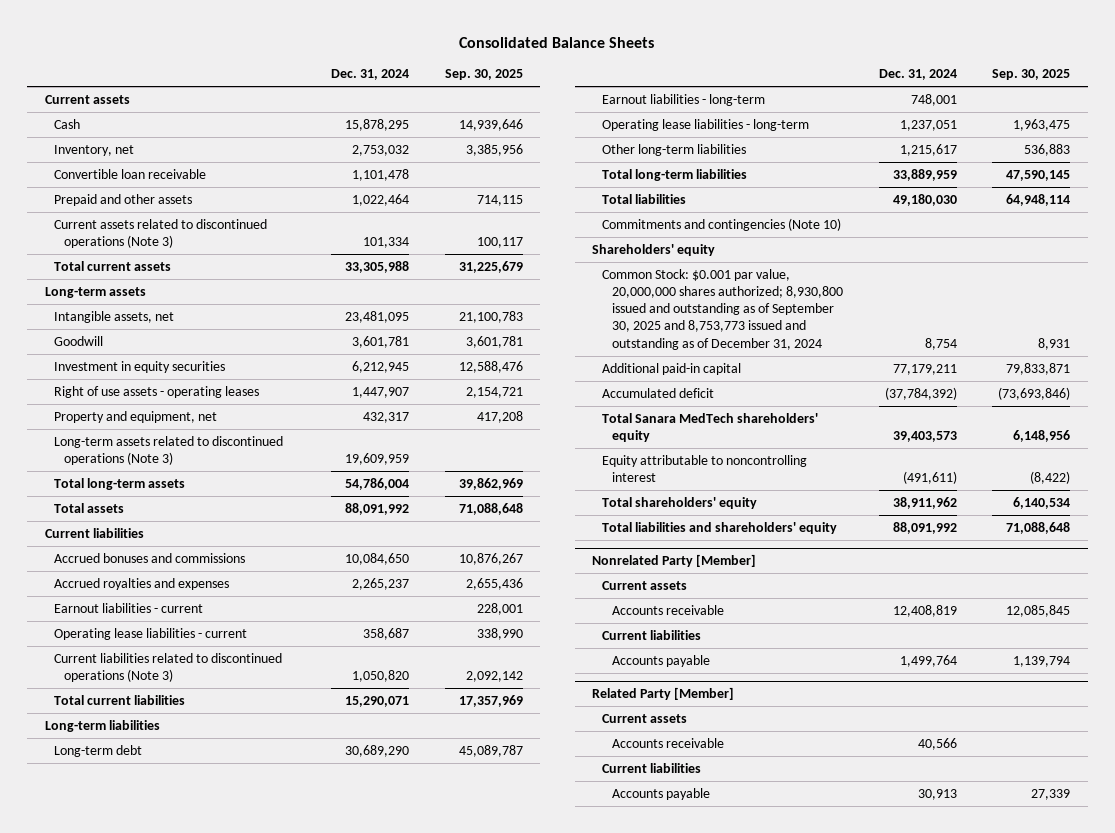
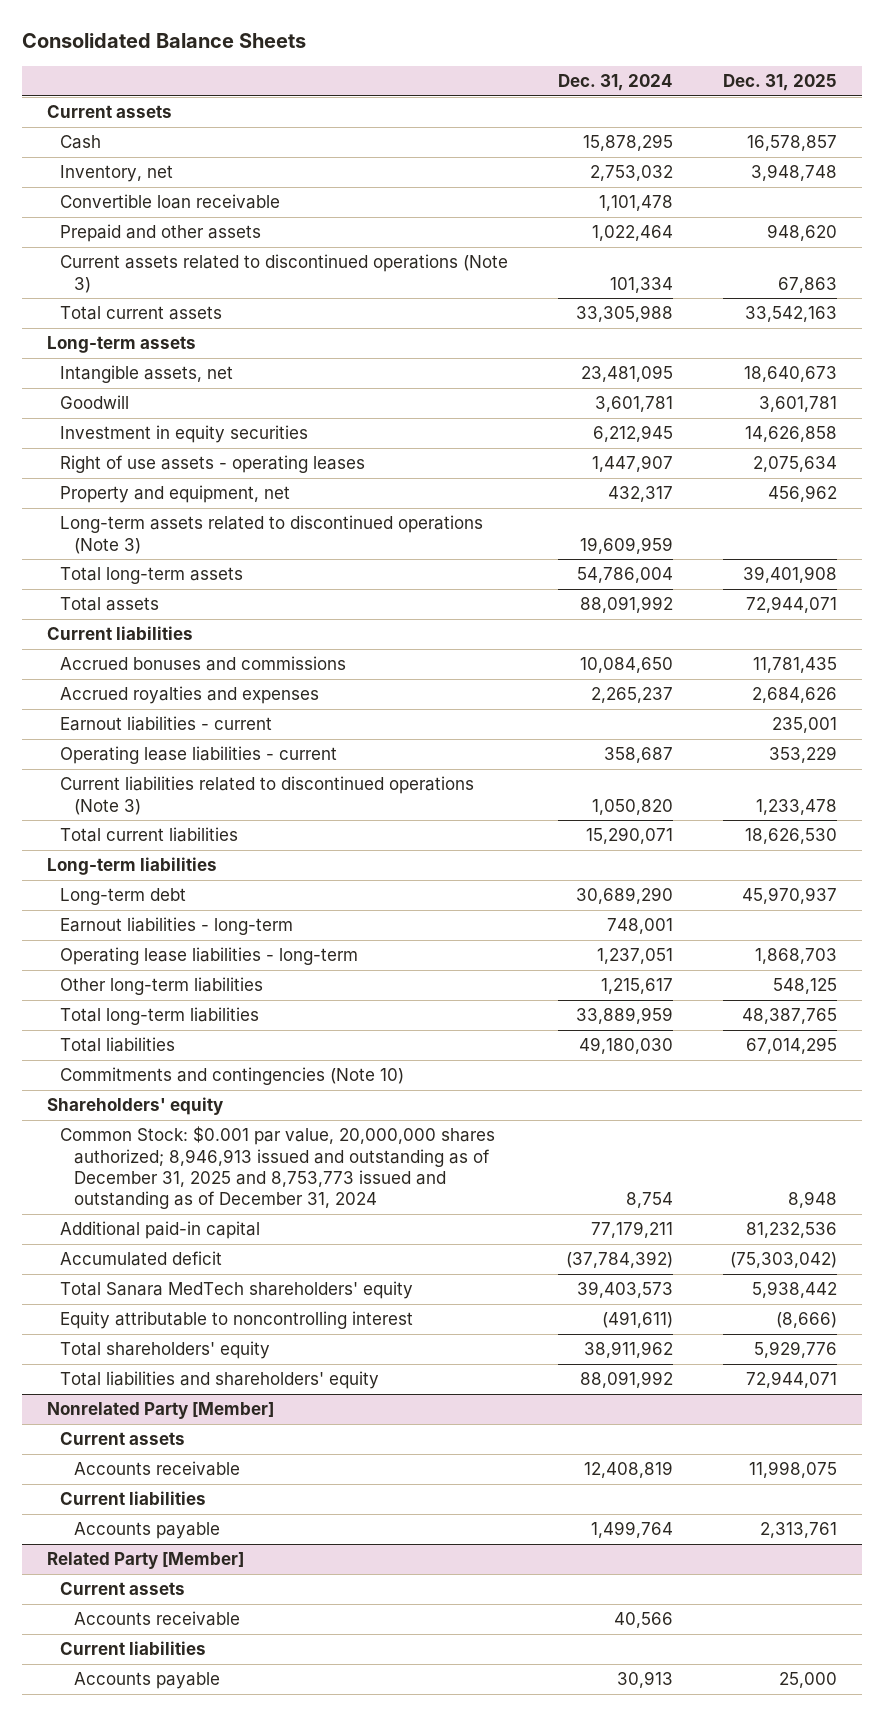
[444,69,523,81] Sep. 30, 2025 -> none
none -> [723,74,838,92] Dec. 31, 2025
[602,268,844,350] Common Stock: $0.001 par value, 20,000,000 shares authorized; 8,930,800 issued and outstanding as of September 30, 2025 and 8,753,773 issued and outstanding as of December 31, 2024 -> [60,1126,496,1209] Common Stock: $0.001 par value, 20,000,000 shares authorized; 8,946,913 issued and outstanding as of December 31, 2025 and 8,753,773 issued and outstanding as of December 31, 2024

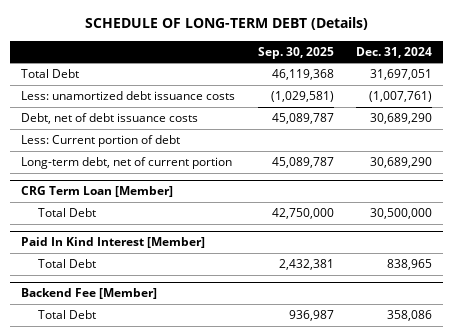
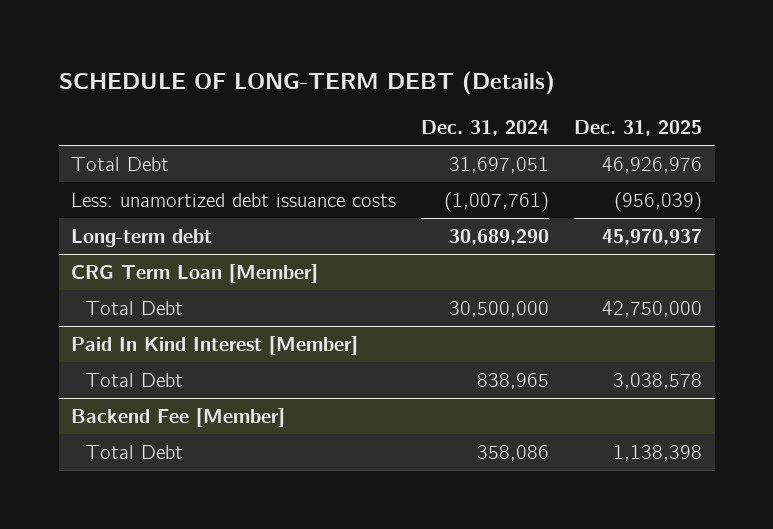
[257,46,334,59] Sep. 30, 2025 -> none
none -> [574,119,703,136] Dec. 31, 2025
[21,135,181,148] Less: Current portion of debt -> none
[21,157,233,170] Long-term debt, net of current portion -> none
[21,113,199,125] Debt, net of debt issuance costs -> [71,229,213,248] Long-term debt

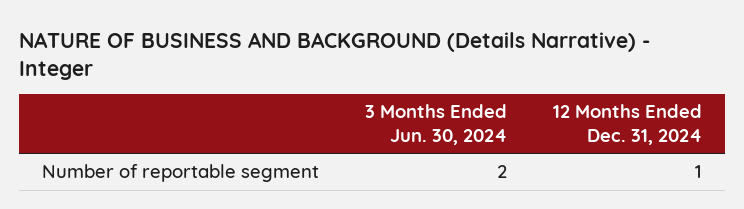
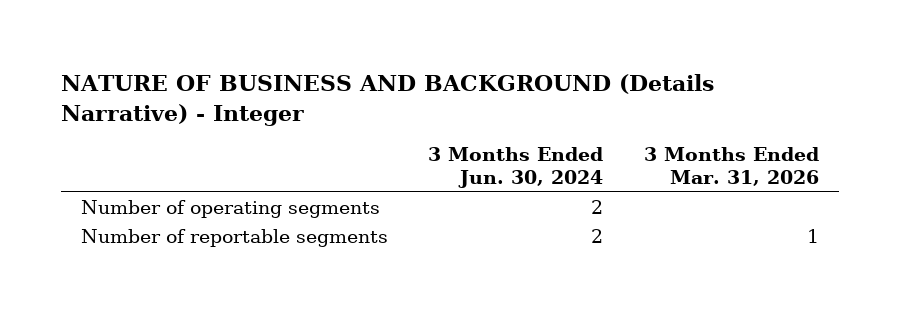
[553,104,703,146] 12 Months Ended Dec. 31, 2024 -> none
none -> [643,147,819,186] 3 Months Ended Mar. 31, 2026
none -> [81,199,381,218] Number of operating segments
[42,164,320,183] Number of reportable segment -> [81,228,389,247] Number of reportable segments

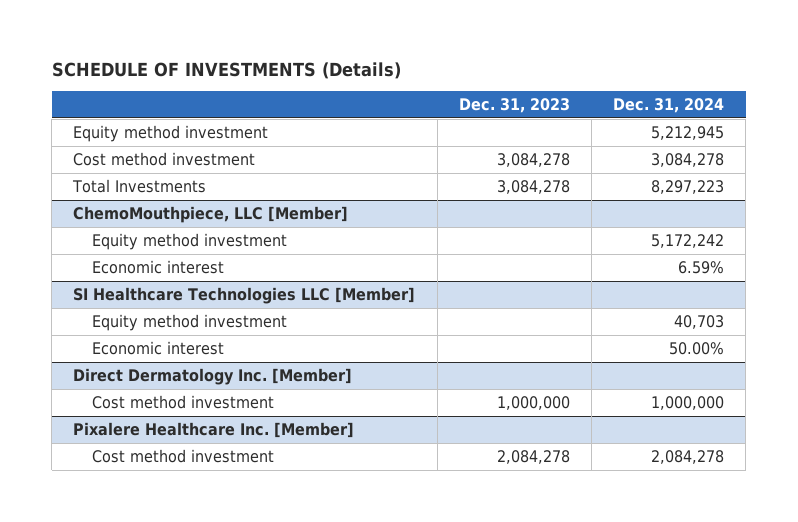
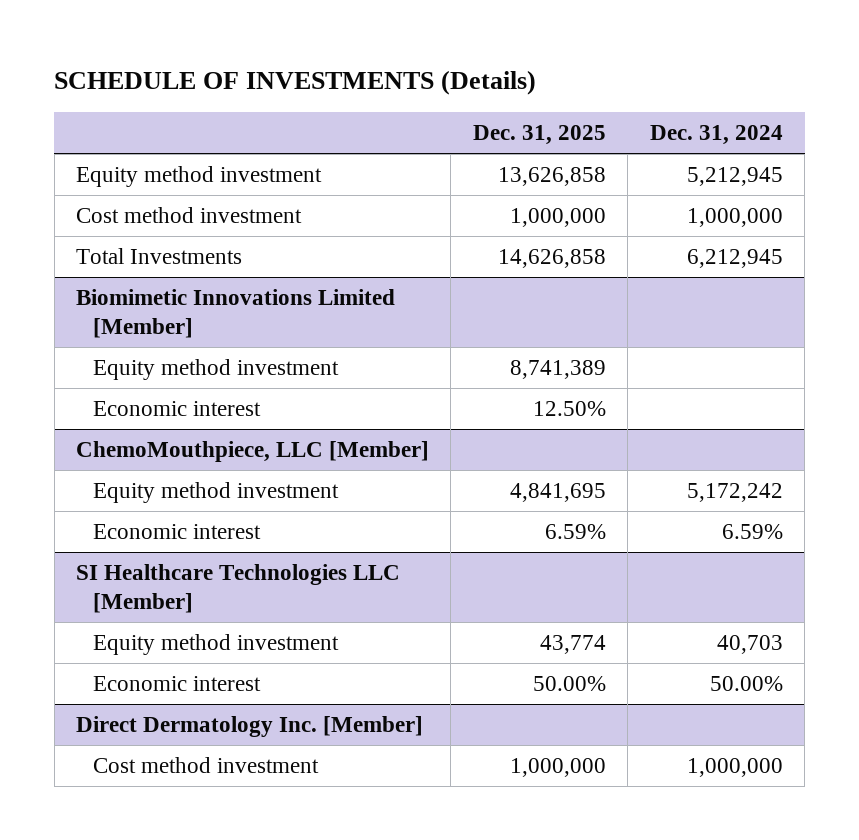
[458,98,570,114] Dec. 31, 2023 -> none
none -> [472,125,606,146] Dec. 31, 2025
[651,152,725,167] 3,084,278 -> [686,207,783,227] 1,000,000
[651,179,725,194] 8,297,223 -> [686,248,783,268] 6,212,945
none -> [76,288,396,339] Biomimetic Innovations Limited [Member]
none -> [92,358,339,380] Equity method investment
none -> [92,400,261,416] Economic interest
[73,421,355,438] Pixalere Healthcare Inc. [Member] -> none
[91,448,274,463] Cost method investment -> none

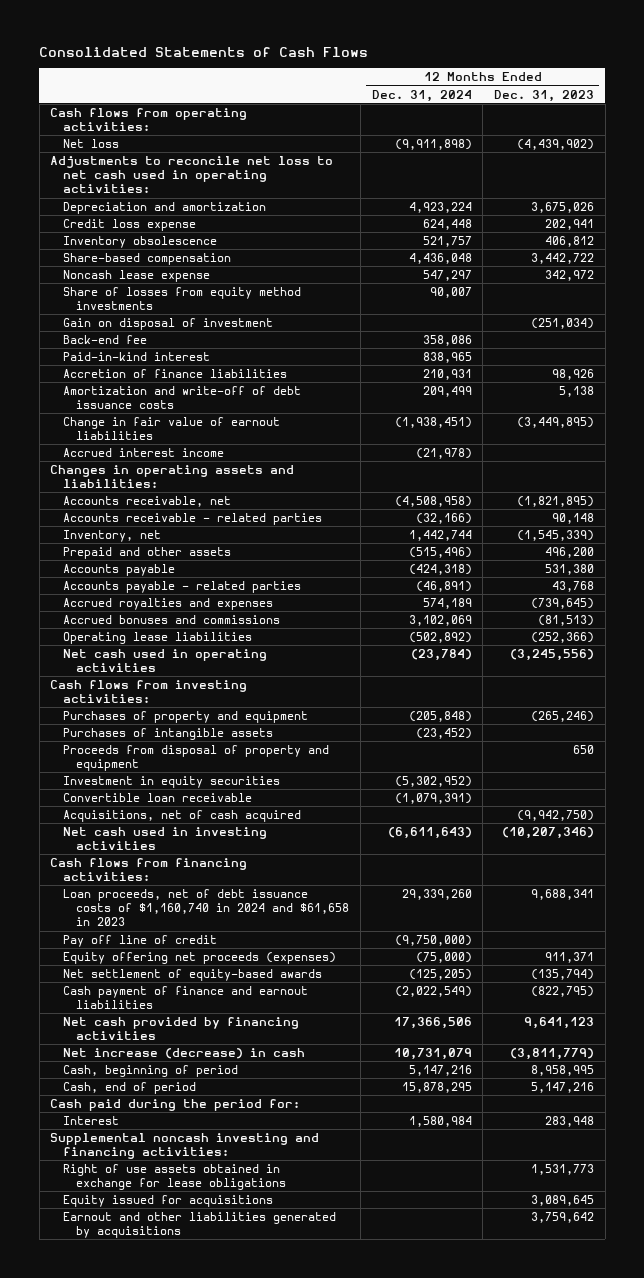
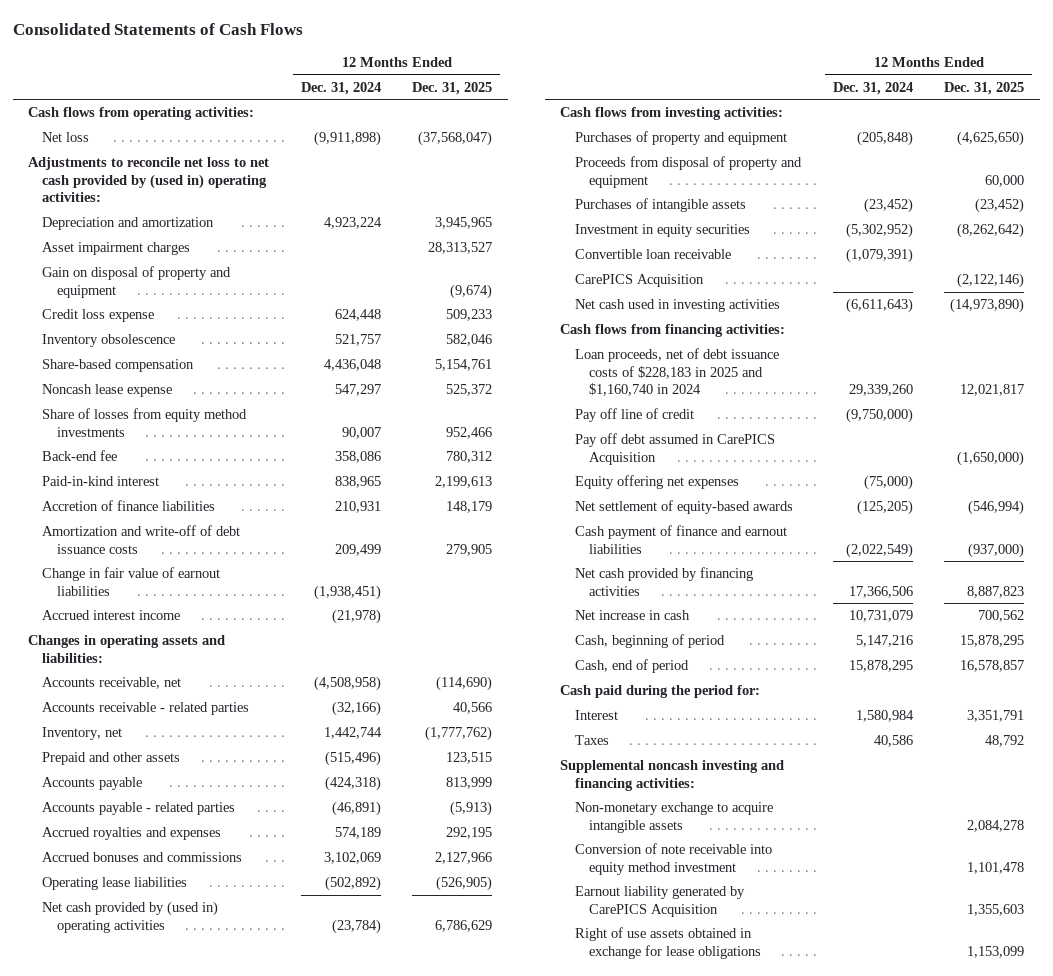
[493,89,594,102] Dec. 31, 2023 -> none
none -> [412,81,493,95] Dec. 31, 2025
[50,155,334,194] Adjustments to reconcile net loss to net cash used in operating activities: -> [28,157,270,202] Adjustments to reconcile net loss to net cash provided by (used in) operating activities:
none -> [42,242,191,256] Asset impairment charges
none -> [42,266,232,298] Gain on disposal of property and equipment
[63,317,274,330] Gain on disposal of investment -> none
[63,648,268,673] Net cash used in operating activities -> [42,901,219,933] Net cash provided by (used in) operating activities
[63,727,274,740] Purchases of intangible assets -> [574,198,746,213] Purchases of intangible assets
[63,809,302,822] Acquisitions, net of cash acquired -> none
none -> [574,274,704,288] CarePICS Acquisition
[63,888,350,927] Loan proceeds, net of debt issuance costs of $1,160,740 in 2024 and $61,658 in 2023 -> [574,348,779,396] Loan proceeds, net of debt issuance costs of $228,183 in 2025 and $1,160,740 in 2024
none -> [574,433,775,465] Pay off debt assumed in CarePICS Acquisition
[63,951,337,964] Equity offering net proceeds (expenses) -> [574,475,739,490] Equity offering net expenses
[63,1047,306,1059] Net increase (decrease) in cash -> [574,610,690,621] Net increase in cash
none -> [574,735,609,746] Taxes
none -> [574,802,773,833] Non-monetary exchange to acquire intangible assets
none -> [574,843,772,875] Conversion of note receivable into equity method investment
none -> [574,886,745,917] Earnout liability generated by CarePICS Acquisition
[63,1194,274,1207] Equity issued for acquisitions -> none
[63,1211,337,1239] Earnout and other liabilities generated by acquisitions -> none

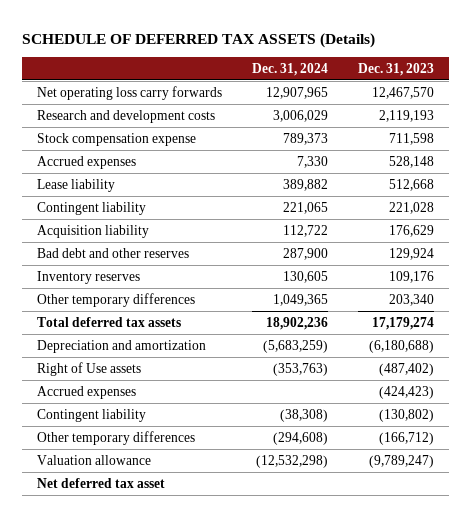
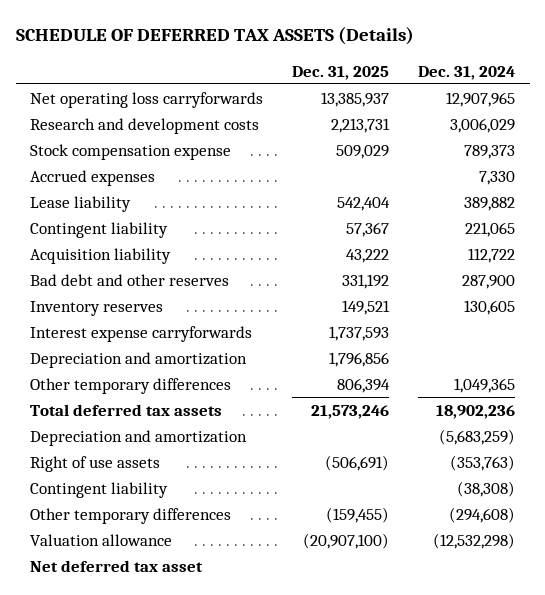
[357,63,434,77] Dec. 31, 2023 -> none
none -> [292,65,390,80] Dec. 31, 2025
[37,85,223,100] Net operating loss carry forwards -> [30,91,264,108] Net operating loss carryforwards
none -> [30,325,253,342] Interest expense carryforwards
none -> [30,351,248,368] Depreciation and amortization
[37,385,137,399] Accrued expenses -> none
[37,361,142,376] Right of Use assets -> [30,455,161,472] Right of use assets

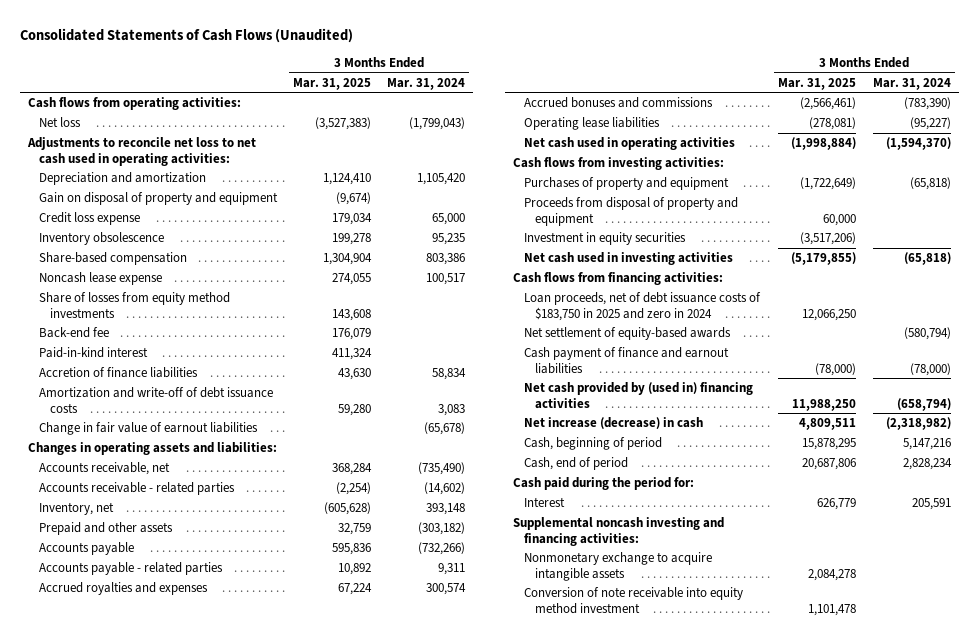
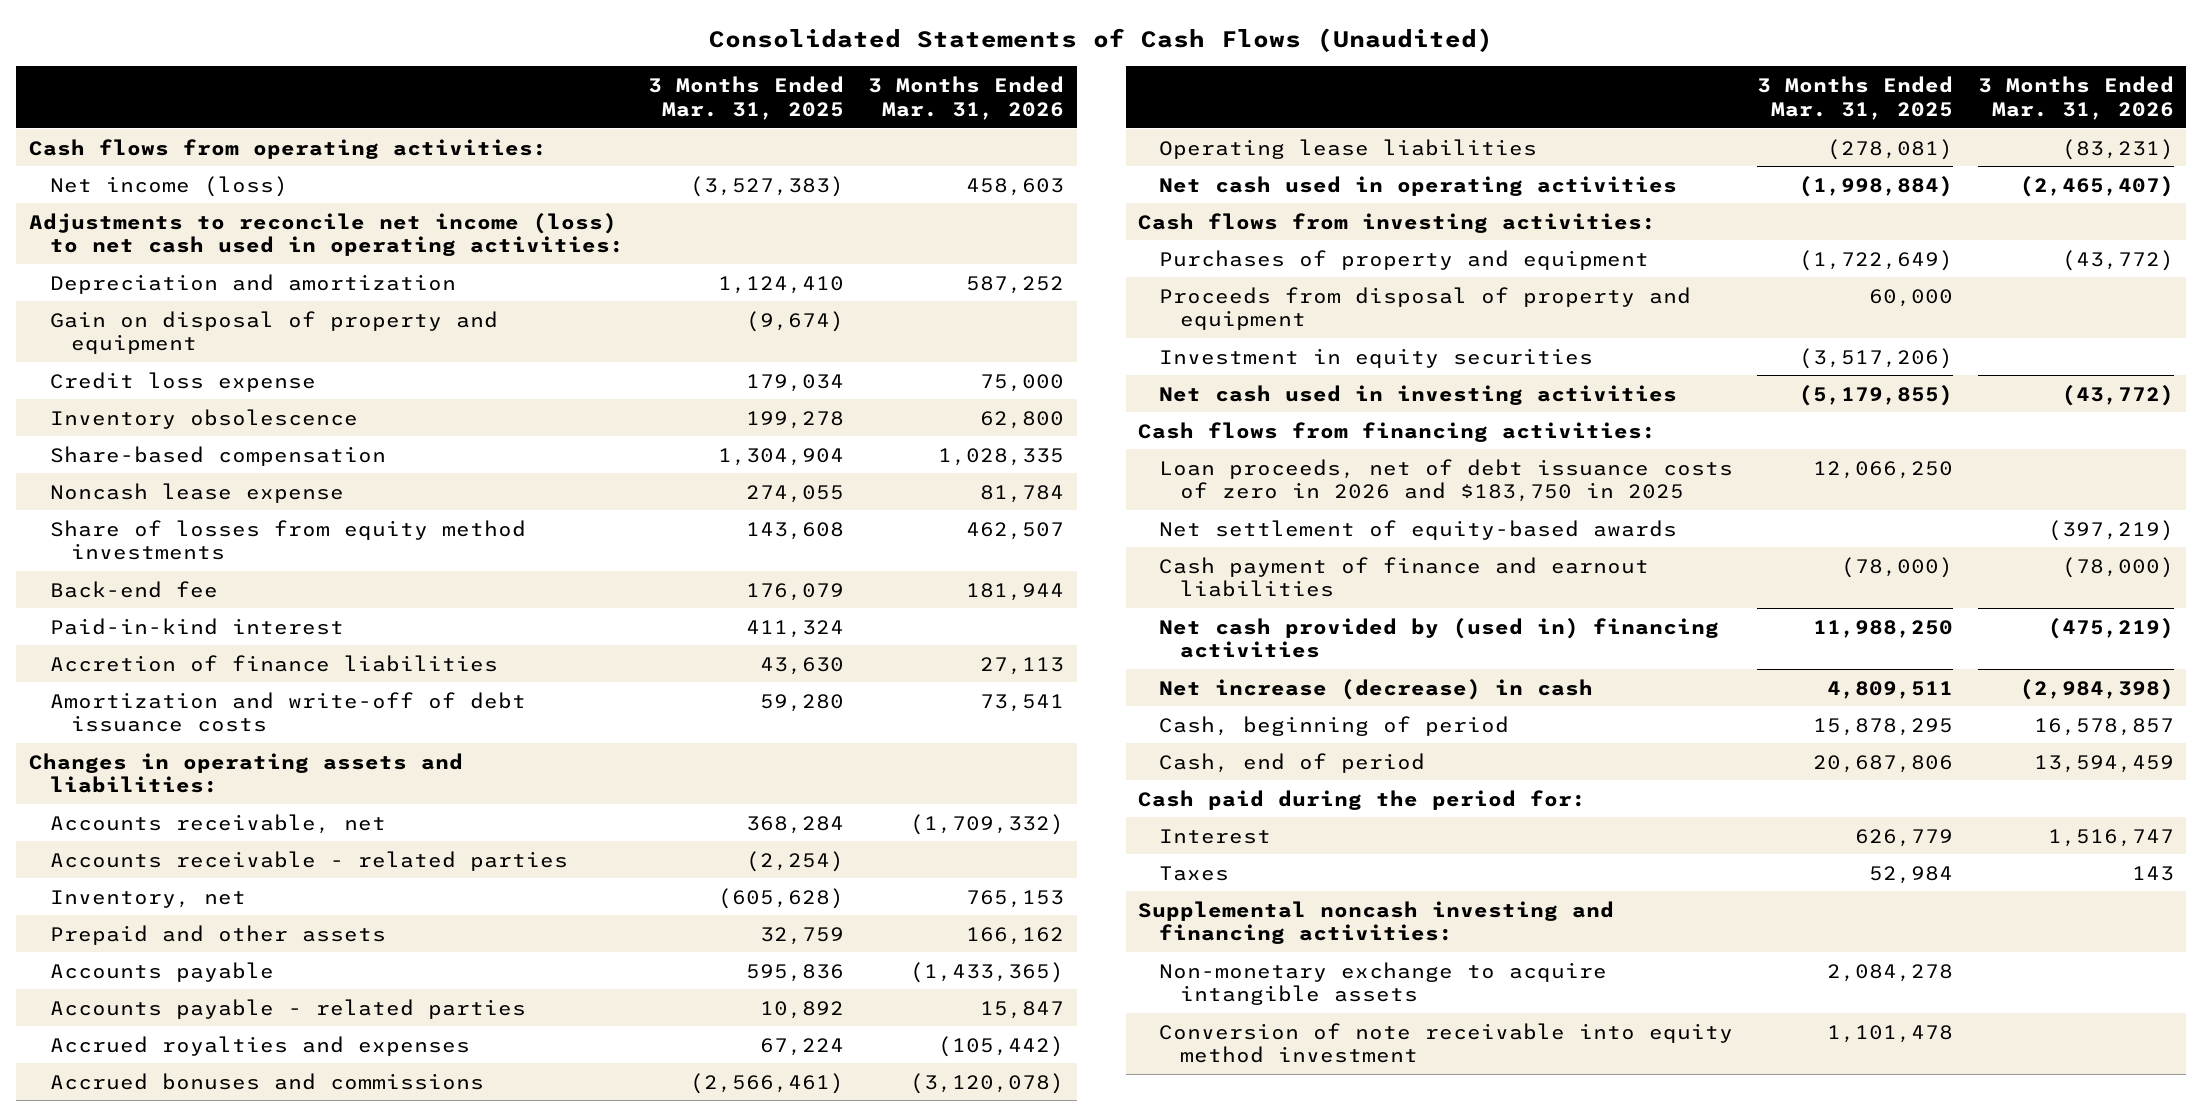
[387,77,466,90] Mar. 31, 2024 -> none
none -> [868,76,1065,120] 3 Months Ended Mar. 31, 2026
[38,117,81,128] Net loss -> [49,175,288,197] Net income (loss)
[26,137,256,166] Adjustments to reconcile net loss to net cash used in operating activities: -> [28,212,624,257] Adjustments to reconcile net income (loss) to net cash used in operating activities:
[38,422,258,436] Change in fair value of earnout liabilities -> none
[524,292,762,321] Loan proceeds, net of debt issuance costs of $183,750 in 2025 and zero in 2024 -> [1159,458,1734,503] Loan proceeds, net of debt issuance costs of zero in 2026 and $183,750 in 2025
none -> [1159,865,1230,881] Taxes
[524,552,713,581] Nonmonetary exchange to acquire intangible assets -> [1159,961,1608,1006] Non-monetary exchange to acquire intangible assets

